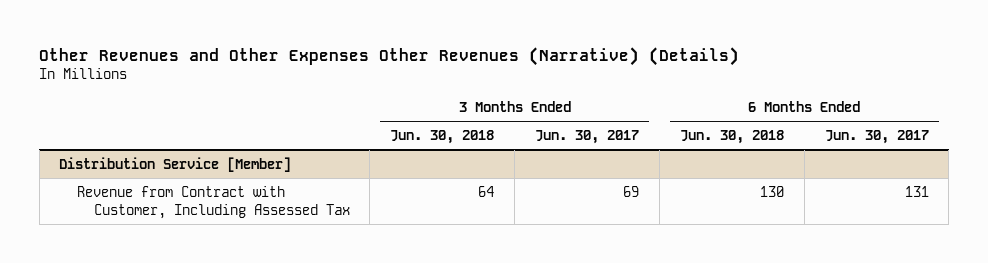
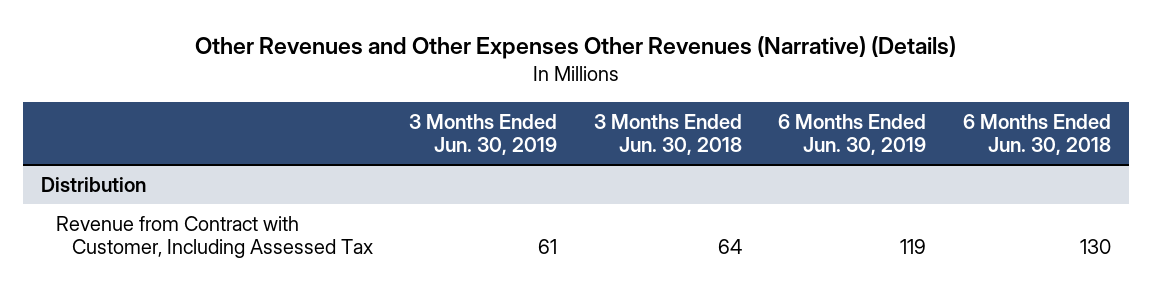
[535,130,640,145] Jun. 30, 2017 -> none
[824,130,929,145] Jun. 30, 2017 -> none
none -> [409,113,558,156] 3 Months Ended Jun. 30, 2019
none -> [778,113,927,156] 6 Months Ended Jun. 30, 2019
[59,156,292,172] Distribution Service [Member] -> [41,176,147,192] Distribution

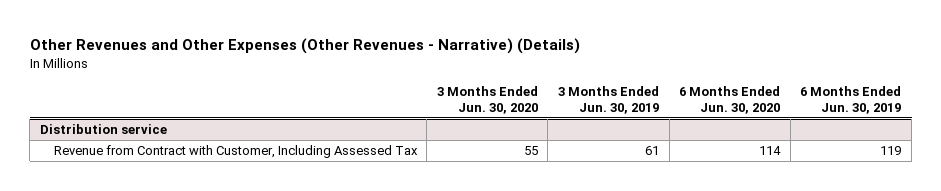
[194,36,956,60] Other Revenues and Other Expenses Other Revenues (Narrative) (Details) -> [29,38,580,55] Other Revenues and Other Expenses (Other Revenues - Narrative) (Details)
[593,113,742,156] 3 Months Ended Jun. 30, 2018 -> none
[962,113,1111,156] 6 Months Ended Jun. 30, 2018 -> none
none -> [436,85,538,114] 3 Months Ended Jun. 30, 2020
none -> [679,85,781,114] 6 Months Ended Jun. 30, 2020
[41,176,147,192] Distribution -> [39,124,167,135] Distribution service

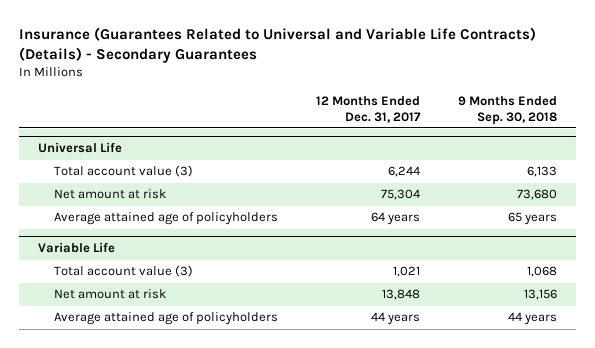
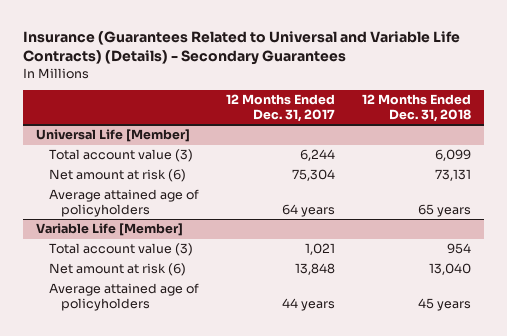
[458,95,558,125] 9 Months Ended Sep. 30, 2018 -> none
none -> [361,94,471,122] 12 Months Ended Dec. 31, 2018
[38,142,123,154] Universal Life -> [36,129,191,143] Universal Life [Member]
[54,189,167,200] Net amount at risk -> [48,169,186,183] Net amount at risk (6)
[38,242,116,254] Variable Life -> [36,223,184,237] Variable Life [Member]
[54,289,167,300] Net amount at risk -> [48,263,186,277] Net amount at risk (6)

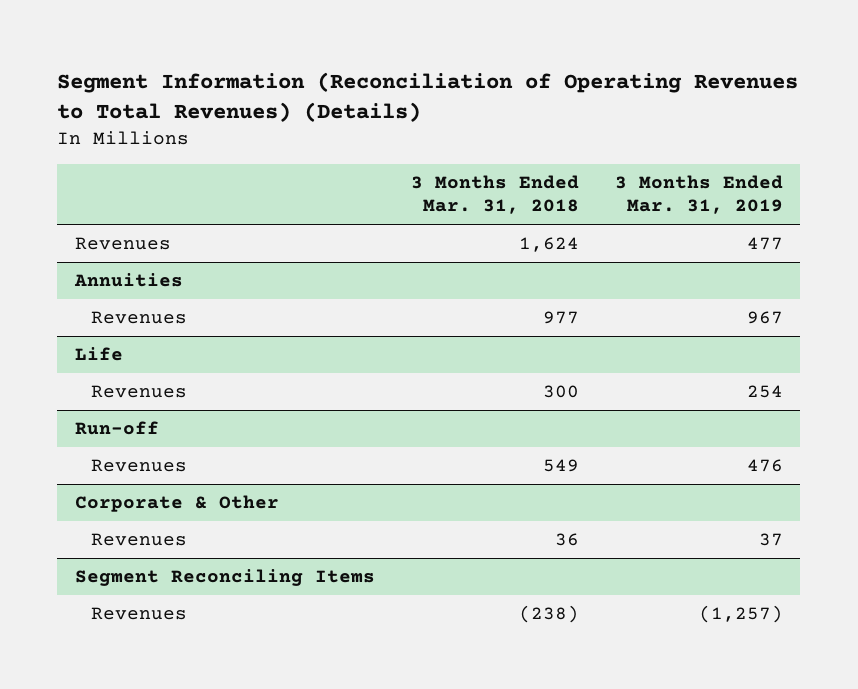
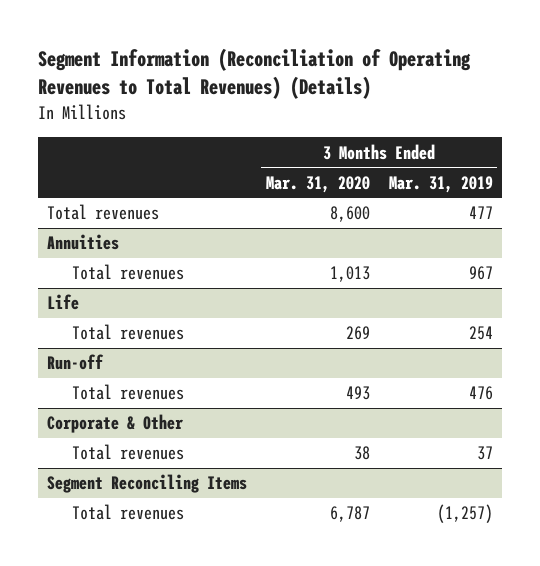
[410,175,579,215] 3 Months Ended Mar. 31, 2018 -> none
none -> [265,175,370,193] Mar. 31, 2020
[75,237,172,251] Revenues -> [47,204,160,221] Total revenues
[90,311,187,325] Revenues -> [71,264,184,281] Total revenues
[90,385,187,399] Revenues -> [71,324,184,341] Total revenues
[90,459,187,473] Revenues -> [71,384,184,401] Total revenues
[90,533,187,547] Revenues -> [71,444,184,461] Total revenues
[90,607,187,621] Revenues -> [71,504,184,521] Total revenues

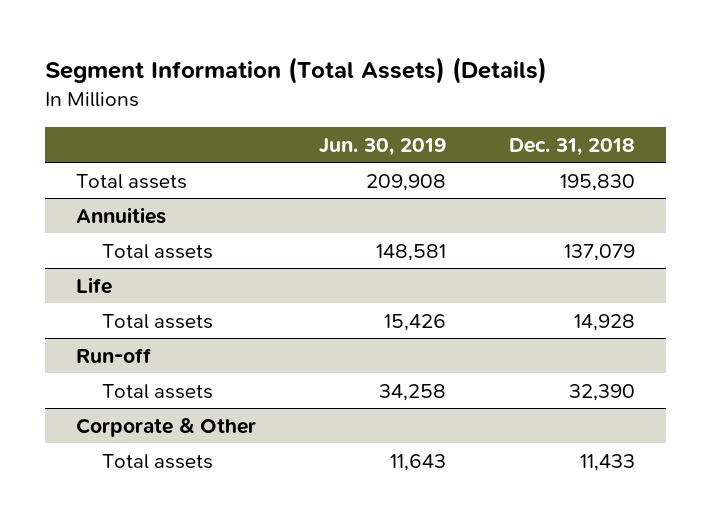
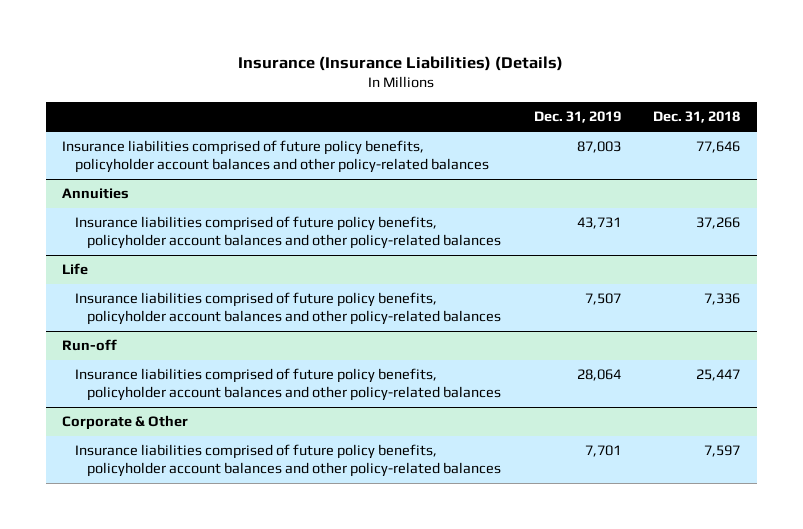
[45,56,548,84] Segment Information (Total Assets) (Details) -> [238,56,564,72] Insurance (Insurance Liabilities) (Details)
[319,137,447,156] Jun. 30, 2019 -> none
none -> [533,111,621,124] Dec. 31, 2019
[76,173,188,189] Total assets -> none
none -> [62,140,489,174] Insurance liabilities comprised of future policy benefits, policyholder account balances and other policy-related balances
[102,243,214,259] Total assets -> none
none -> [74,216,502,250] Insurance liabilities comprised of future policy benefits, policyholder account balances and other policy-related balances
[102,313,214,329] Total assets -> none
none -> [74,292,502,326] Insurance liabilities comprised of future policy benefits, policyholder account balances and other policy-related balances
[102,383,214,399] Total assets -> none
none -> [74,368,502,402] Insurance liabilities comprised of future policy benefits, policyholder account balances and other policy-related balances
[102,453,214,469] Total assets -> none
none -> [74,444,502,478] Insurance liabilities comprised of future policy benefits, policyholder account balances and other policy-related balances

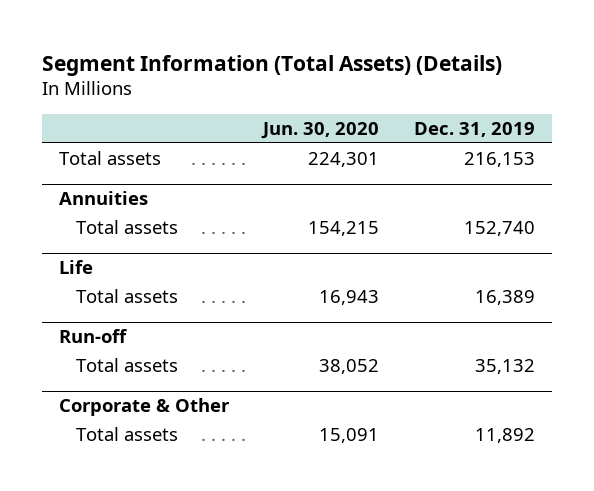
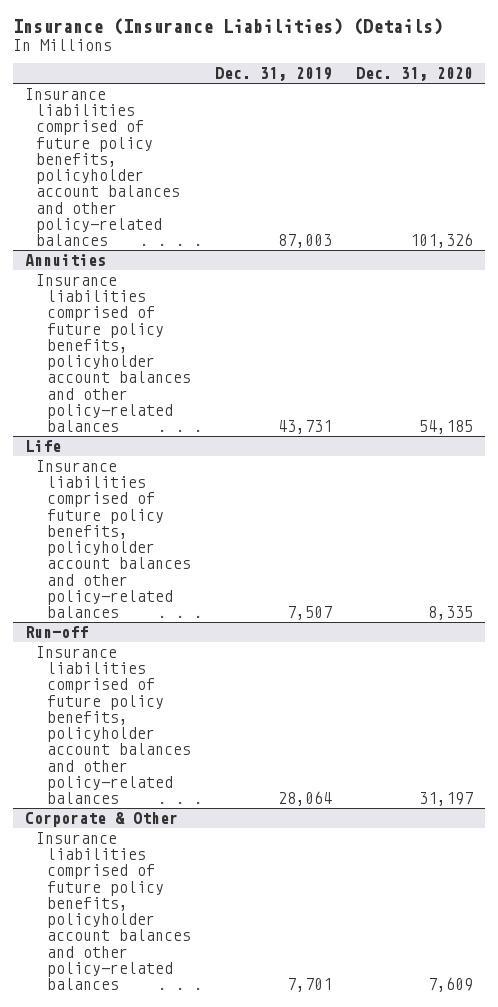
[41,54,502,76] Segment Information (Total Assets) (Details) -> [13,18,444,36] Insurance (Insurance Liabilities) (Details)
[261,121,380,139] Jun. 30, 2020 -> none
none -> [355,67,473,82] Dec. 31, 2020
[59,151,162,166] Total assets -> none
none -> [25,87,180,247] Insurance liabilities comprised of future policy benefits, policyholder account balances and other policy-related balances
[76,220,179,235] Total assets -> none
none -> [35,273,191,433] Insurance liabilities comprised of future policy benefits, policyholder account balances and other policy-related balances
[76,289,179,304] Total assets -> none
none -> [35,459,191,619] Insurance liabilities comprised of future policy benefits, policyholder account balances and other policy-related balances
[76,358,179,373] Total assets -> none
none -> [35,645,191,805] Insurance liabilities comprised of future policy benefits, policyholder account balances and other policy-related balances
[76,427,179,442] Total assets -> none
none -> [35,831,191,991] Insurance liabilities comprised of future policy benefits, policyholder account balances and other policy-related balances

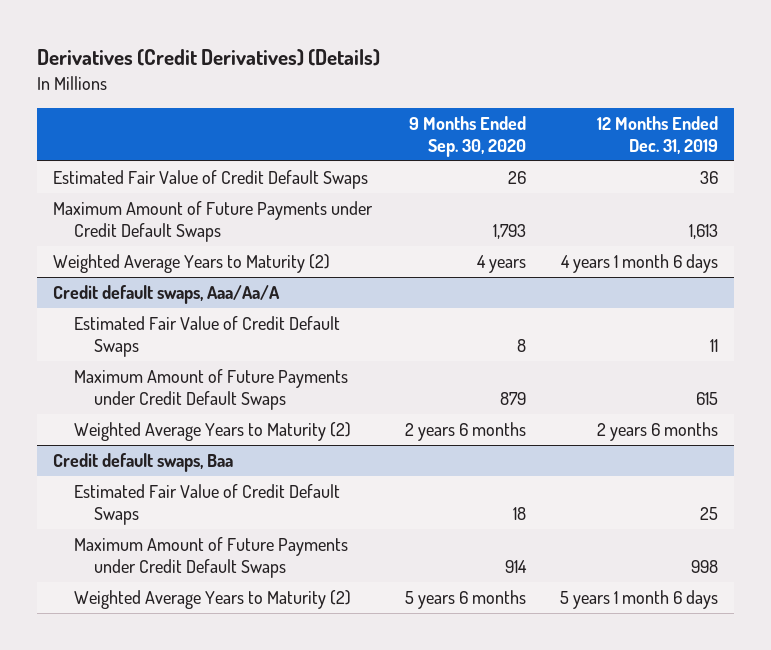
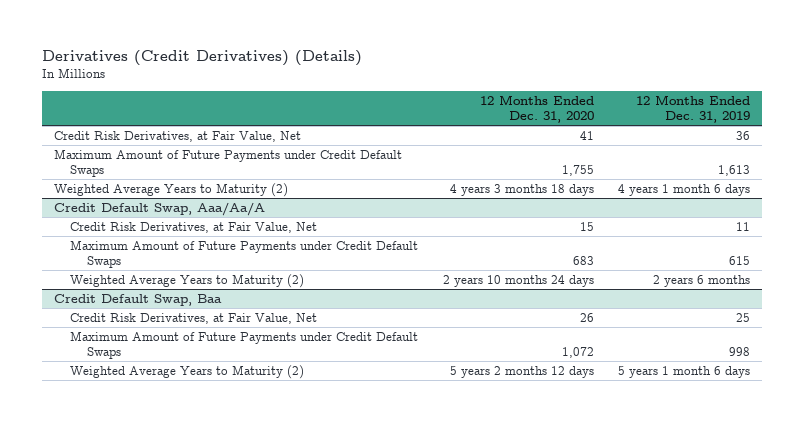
[409,116,527,157] 9 Months Ended Sep. 30, 2020 -> none
none -> [479,94,594,123] 12 Months Ended Dec. 31, 2020
[53,170,369,190] Estimated Fair Value of Credit Default Swaps -> [54,130,302,142] Credit Risk Derivatives, at Fair Value, Net
[53,285,281,305] Credit default swaps, Aaa/Aa/A -> [54,201,266,216] Credit Default Swap, Aaa/Aa/A
[73,316,340,358] Estimated Fair Value of Credit Default Swaps -> [70,221,318,233] Credit Risk Derivatives, at Fair Value, Net
[53,453,234,473] Credit default swaps, Baa -> [54,293,223,306] Credit Default Swap, Baa
[73,484,340,526] Estimated Fair Value of Credit Default Swaps -> [70,312,318,324] Credit Risk Derivatives, at Fair Value, Net

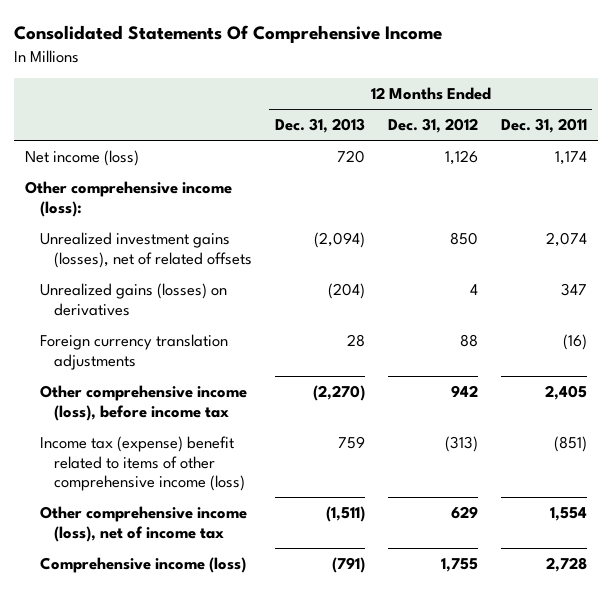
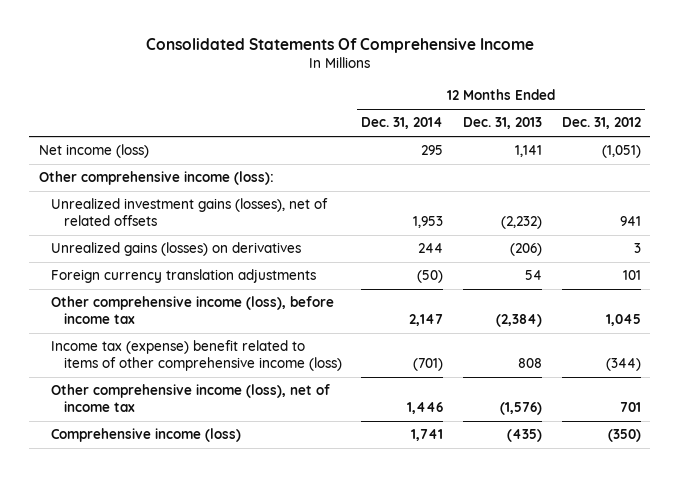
[500,118,587,134] Dec. 31, 2011 -> none
none -> [361,117,444,130] Dec. 31, 2014
[336,150,365,164] 720 -> [514,145,542,158] 1,141
[444,150,478,166] 1,126 -> [601,145,641,159] (1,051)
[313,232,365,249] (2,094) -> [500,216,542,230] (2,232)
[449,232,478,246] 850 -> [619,216,641,227] 941
[327,283,365,300] (204) -> [509,243,542,257] (206)
[469,284,478,296] 4 -> [633,243,641,254] 3
[346,334,365,348] 28 -> [524,270,542,281] 54
[459,334,478,348] 88 -> [622,270,641,281] 101
[312,385,365,402] (2,270) -> [495,314,542,328] (2,384)
[450,385,478,398] 942 -> [605,314,641,327] 1,045
[337,436,365,450] 759 -> [517,358,542,369] 808
[444,436,478,453] (313) -> [605,358,641,372] (344)
[325,506,365,523] (1,511) -> [499,402,542,416] (1,576)
[450,506,478,520] 629 -> [619,402,641,413] 701
[331,557,365,574] (791) -> [506,429,542,443] (435)
[440,558,478,573] 1,755 -> [607,429,641,443] (350)

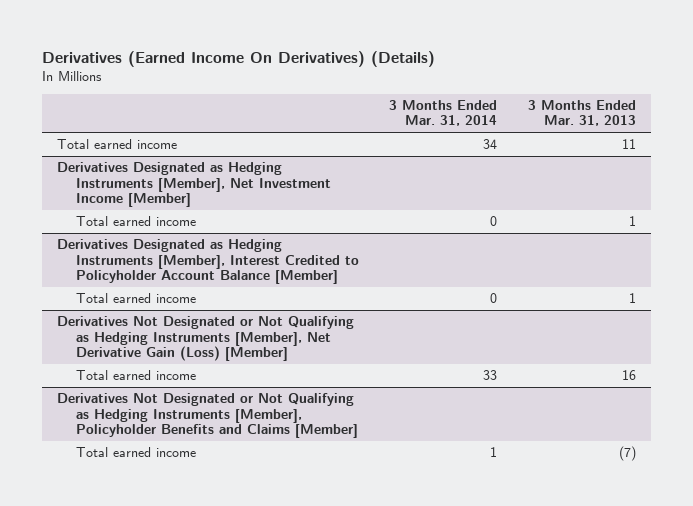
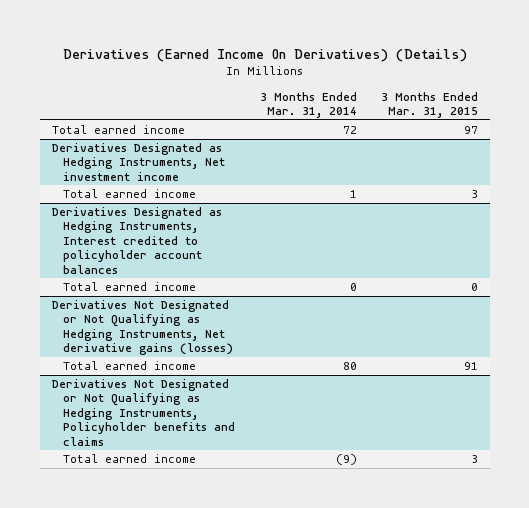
[527,99,636,127] 3 Months Ended Mar. 31, 2013 -> none
none -> [380,91,478,119] 3 Months Ended Mar. 31, 2015
[75,215,196,226] Total earned income -> none
[57,238,359,285] Derivatives Designated as Hedging Instruments [Member], Interest Credited to Policyholder Account Balance [Member] -> none
[75,292,196,303] Total earned income -> none
[57,315,355,362] Derivatives Not Designated or Not Qualifying as Hedging Instruments [Member], Net Derivative Gain (Loss) [Member] -> none
[75,369,196,380] Total earned income -> none
[57,392,358,439] Derivatives Not Designated or Not Qualifying as Hedging Instruments [Member], Policyholder Benefits and Claims [Member] -> none
[483,138,498,149] 34 -> [342,126,357,135] 72
[57,161,331,208] Derivatives Designated as Hedging Instruments [Member], Net Investment Income [Member] -> [51,143,226,181] Derivatives Designated as Hedging Instruments, Net investment income
none -> [51,207,222,274] Derivatives Designated as Hedging Instruments, Interest credited to policyholder account balances
none -> [63,282,197,292] Total earned income
none -> [51,300,234,356] Derivatives Not Designated or Not Qualifying as Hedging Instruments, Net derivative gains (losses)
none -> [63,361,197,371] Total earned income
none -> [51,379,236,446] Derivatives Not Designated or Not Qualifying as Hedging Instruments, Policyholder benefits and claims
none -> [63,454,197,464] Total earned income

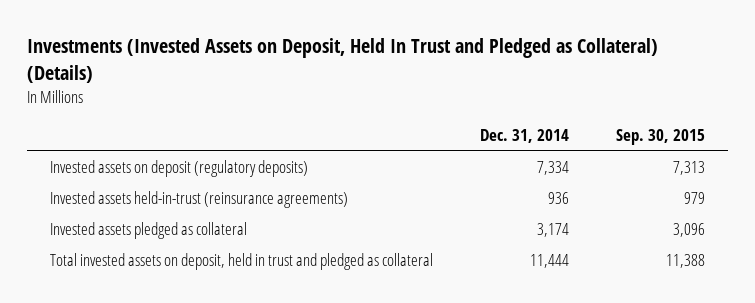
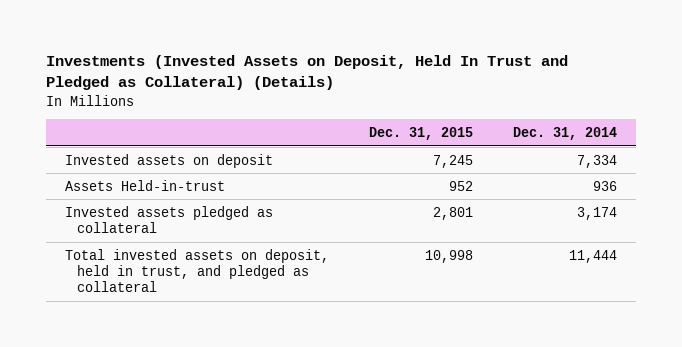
[615,129,705,146] Sep. 30, 2015 -> none
none -> [368,126,473,140] Dec. 31, 2015
[50,160,309,178] Invested assets on deposit (regulatory deposits) -> [65,153,274,168] Invested assets on deposit
[50,191,349,209] Invested assets held-in-trust (reinsurance agreements) -> [65,179,226,191] Assets Held-in-trust
[50,253,434,271] Total invested assets on deposit, held in trust and pledged as collateral -> [65,248,330,292] Total invested assets on deposit, held in trust, and pledged as collateral

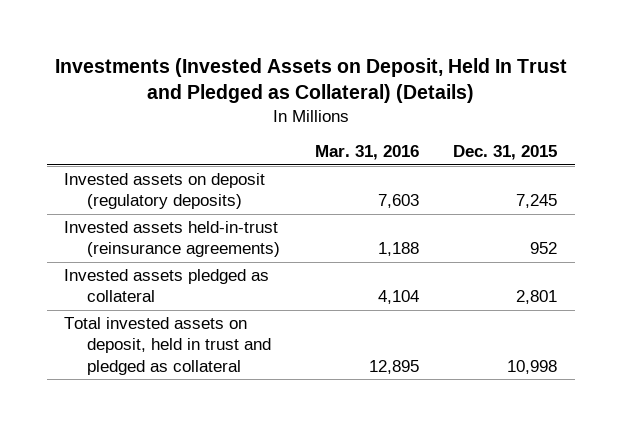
[512,126,617,140] Dec. 31, 2014 -> none
none -> [314,145,419,161] Mar. 31, 2016
[65,153,274,168] Invested assets on deposit -> [64,172,266,210] Invested assets on deposit (regulatory deposits)
[65,179,226,191] Assets Held-in-trust -> [64,220,280,258] Invested assets held-in-trust (reinsurance agreements)
[65,248,330,292] Total invested assets on deposit, held in trust, and pledged as collateral -> [64,316,271,375] Total invested assets on deposit, held in trust and pledged as collateral

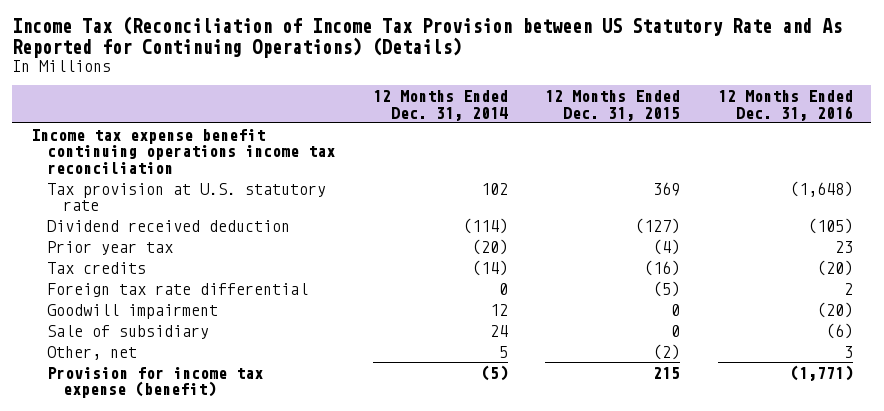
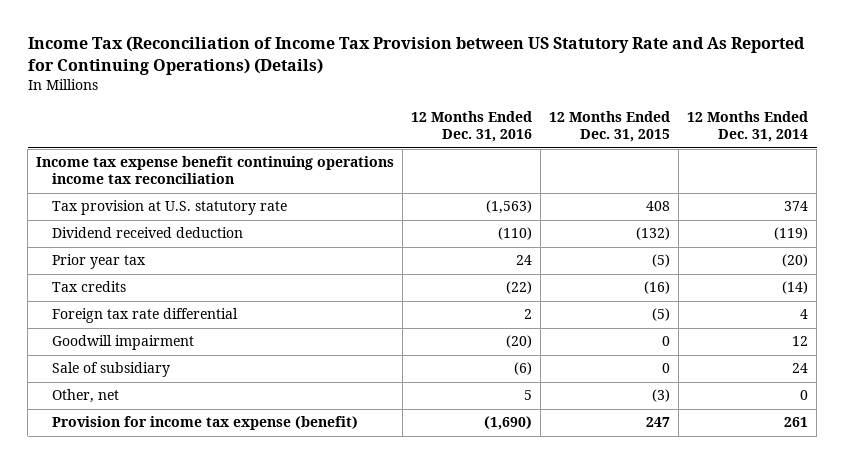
[480,182,508,195] 102 -> [784,201,809,212] 374
[653,181,681,196] 369 -> [646,201,671,212] 408
[789,180,853,197] (1,648) -> [486,200,533,215] (1,563)
[462,217,508,234] (114) -> [774,227,809,241] (119)
[635,217,681,234] (127) -> [636,227,671,241] (132)
[807,217,853,234] (105) -> [498,227,533,241] (110)
[653,238,681,255] (4) -> [652,254,671,268] (5)
[834,240,853,253] 23 -> [516,255,533,266] 24
[816,259,853,276] (20) -> [506,281,533,295] (22)
[498,282,508,295] 0 -> [800,309,809,320] 4
[498,345,508,358] 5 -> [800,390,809,401] 0
[653,343,681,360] (2) -> [652,389,671,403] (3)
[843,345,853,358] 3 -> [524,390,533,401] 5
[480,364,508,381] (5) -> [784,417,809,428] 261
[653,366,681,379] 215 -> [646,417,671,428] 247
[789,364,853,381] (1,771) -> [484,416,533,431] (1,690)

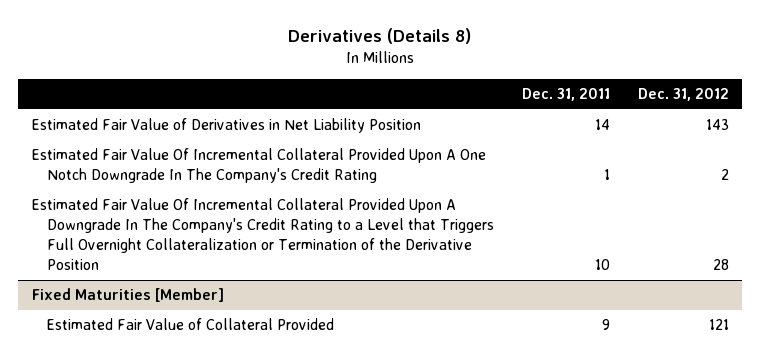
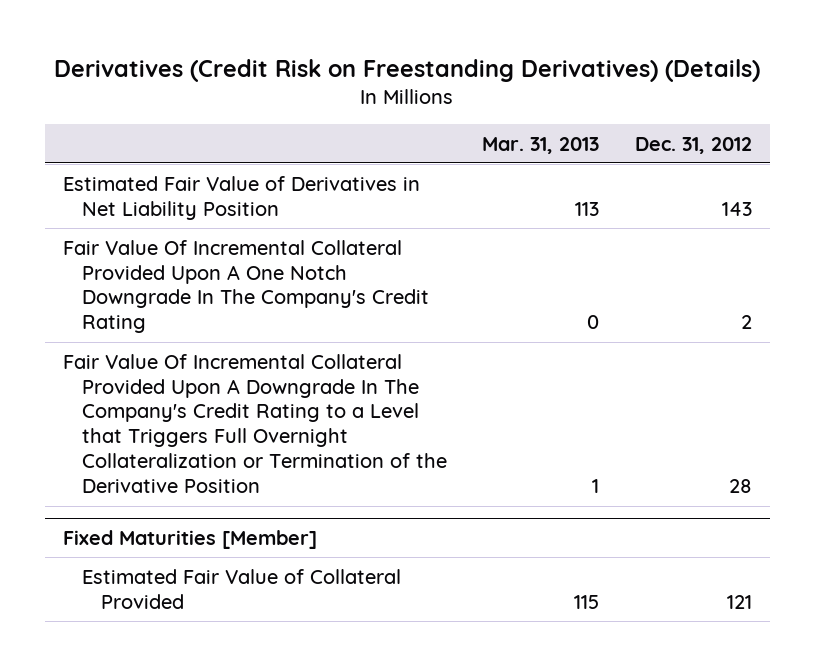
[288,28,472,45] Derivatives (Details 8) -> [54,58,761,82] Derivatives (Credit Risk on Freestanding Derivatives) (Details)
[521,88,610,102] Dec. 31, 2011 -> none
none -> [482,136,600,154] Mar. 31, 2013
[31,148,486,184] Estimated Fair Value Of Incremental Collateral Provided Upon A One Notch Downgrade In The Company's Credit Rating -> [62,239,429,334] Fair Value Of Incremental Collateral Provided Upon A One Notch Downgrade In The Company's Credit Rating
[31,198,494,271] Estimated Fair Value Of Incremental Collateral Provided Upon A Downgrade In The Company's Credit Rating to a Level that Triggers Full Overnight Collateralization or Termination of the Derivative Position -> [62,353,447,494] Fair Value Of Incremental Collateral Provided Upon A Downgrade In The Company's Credit Rating to a Level that Triggers Full Overnight Collateralization or Termination of the Derivative Position

